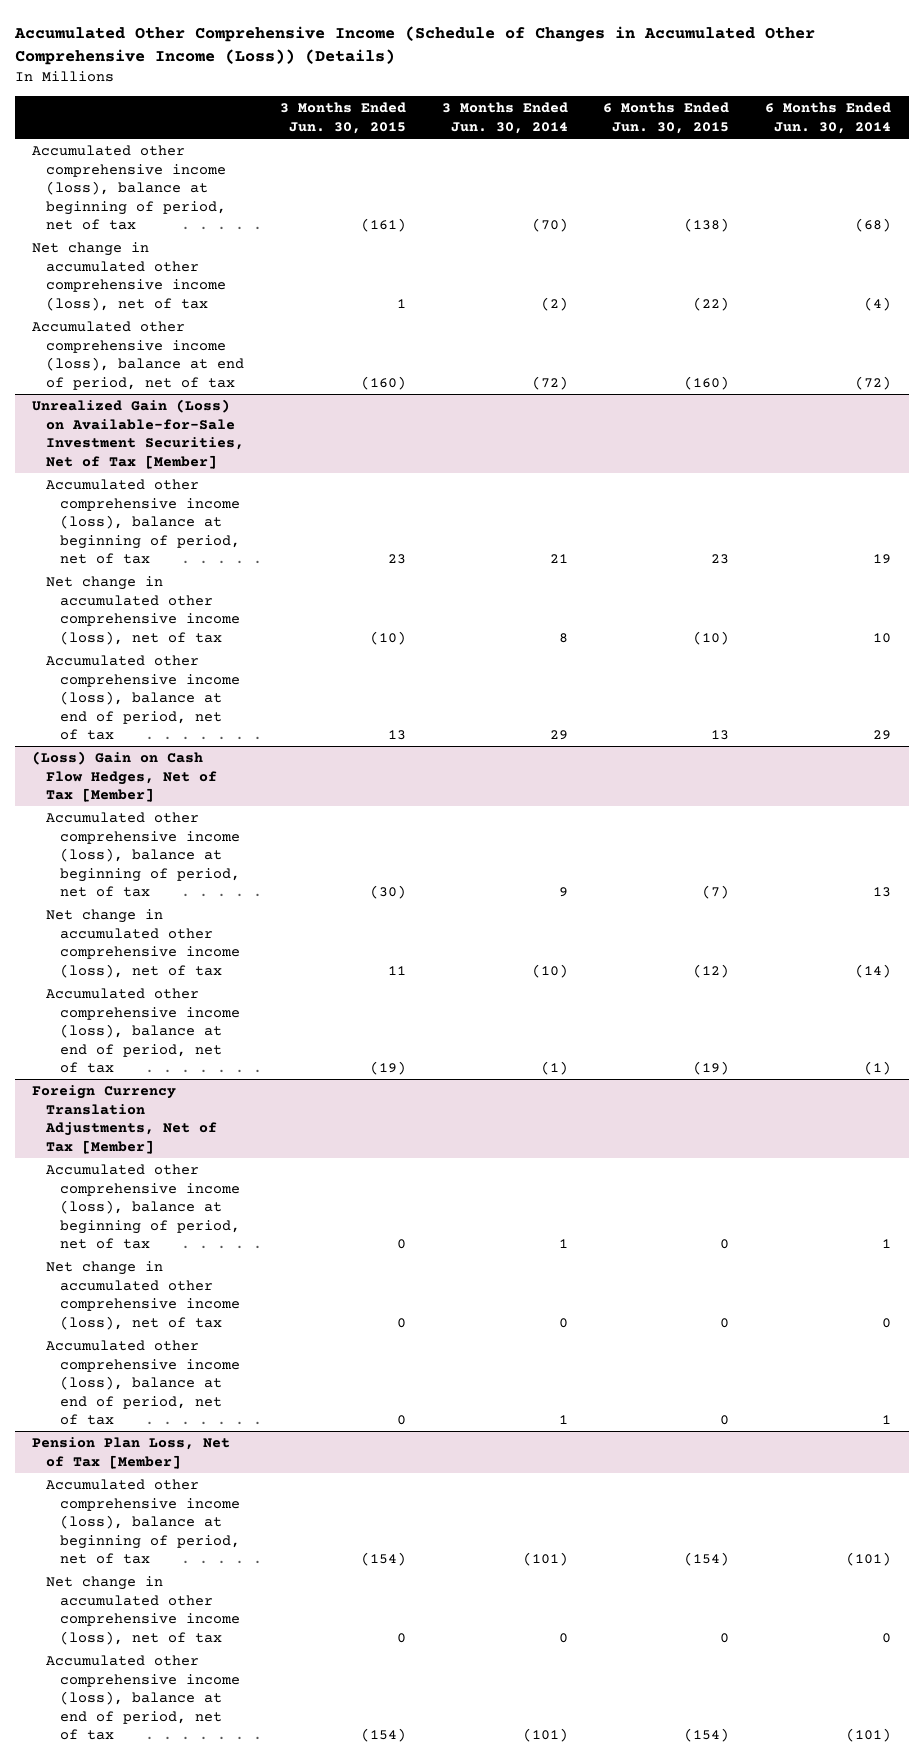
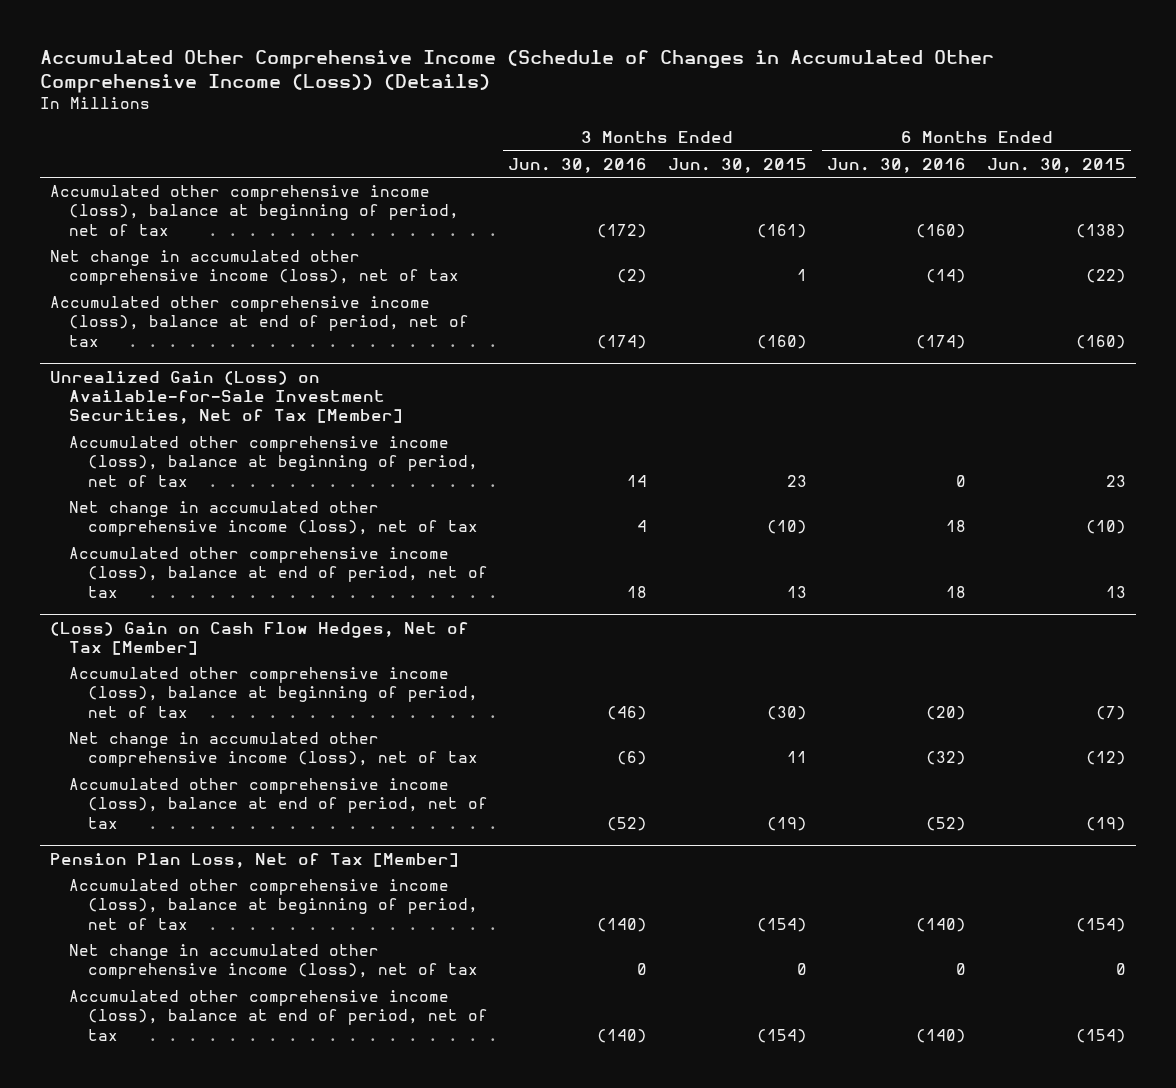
[441,102,568,134] 3 Months Ended Jun. 30, 2014 -> none
[765,102,892,134] 6 Months Ended Jun. 30, 2014 -> none
none -> [508,157,648,173] Jun. 30, 2016
none -> [827,157,967,173] Jun. 30, 2016
[32,1085,218,1154] Foreign Currency Translation Adjustments, Net of Tax [Member] -> none
[46,1164,240,1250] Accumulated other comprehensive income (loss), balance at beginning of period, net of tax -> none
[46,1261,240,1330] Net change in accumulated other comprehensive income (loss), net of tax -> none
[46,1340,240,1426] Accumulated other comprehensive income (loss), balance at end of period, net of tax -> none

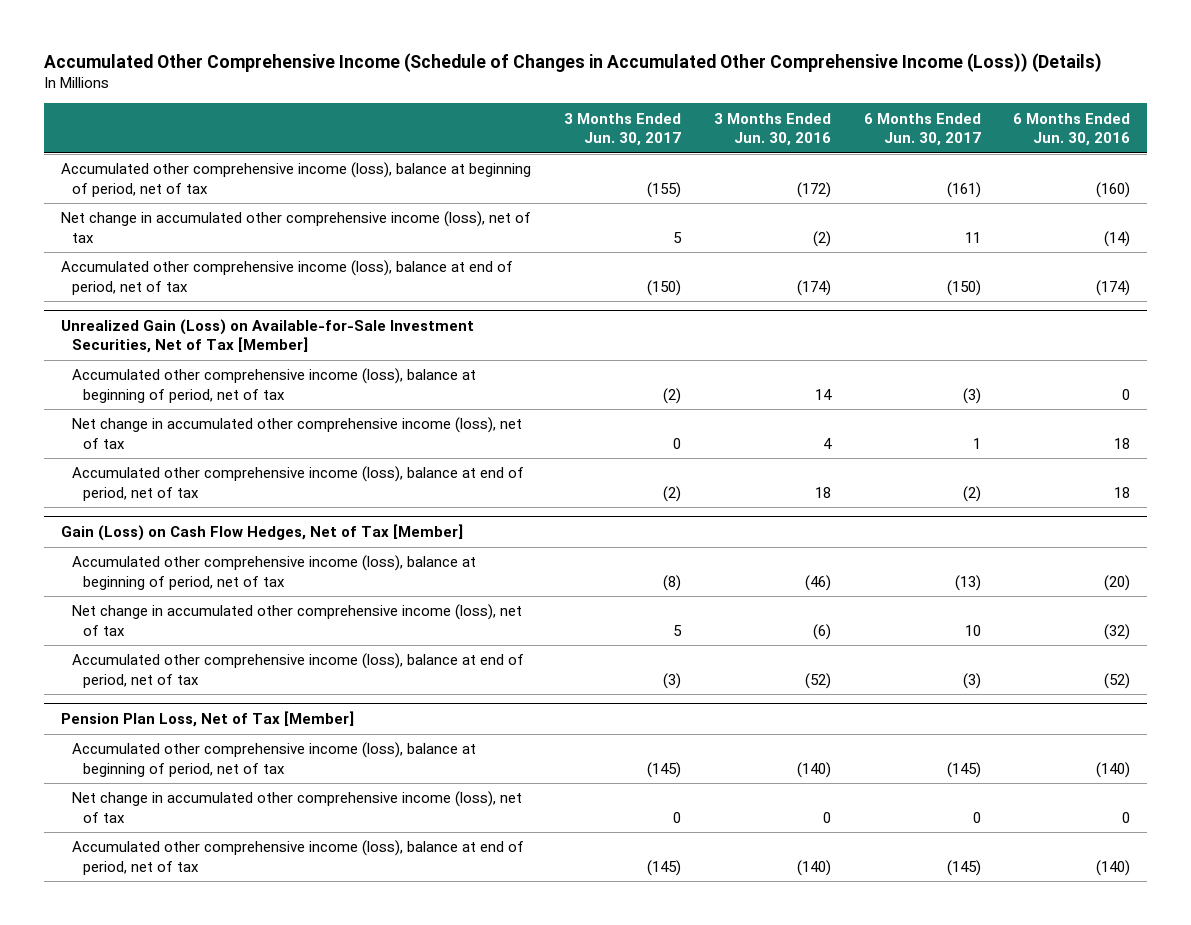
[667,157,807,173] Jun. 30, 2015 -> none
[987,157,1127,173] Jun. 30, 2015 -> none
none -> [563,112,681,146] 3 Months Ended Jun. 30, 2017
none -> [863,112,981,146] 6 Months Ended Jun. 30, 2017
[49,621,469,656] (Loss) Gain on Cash Flow Hedges, Net of Tax [Member] -> [60,524,463,542] Gain (Loss) on Cash Flow Hedges, Net of Tax [Member]

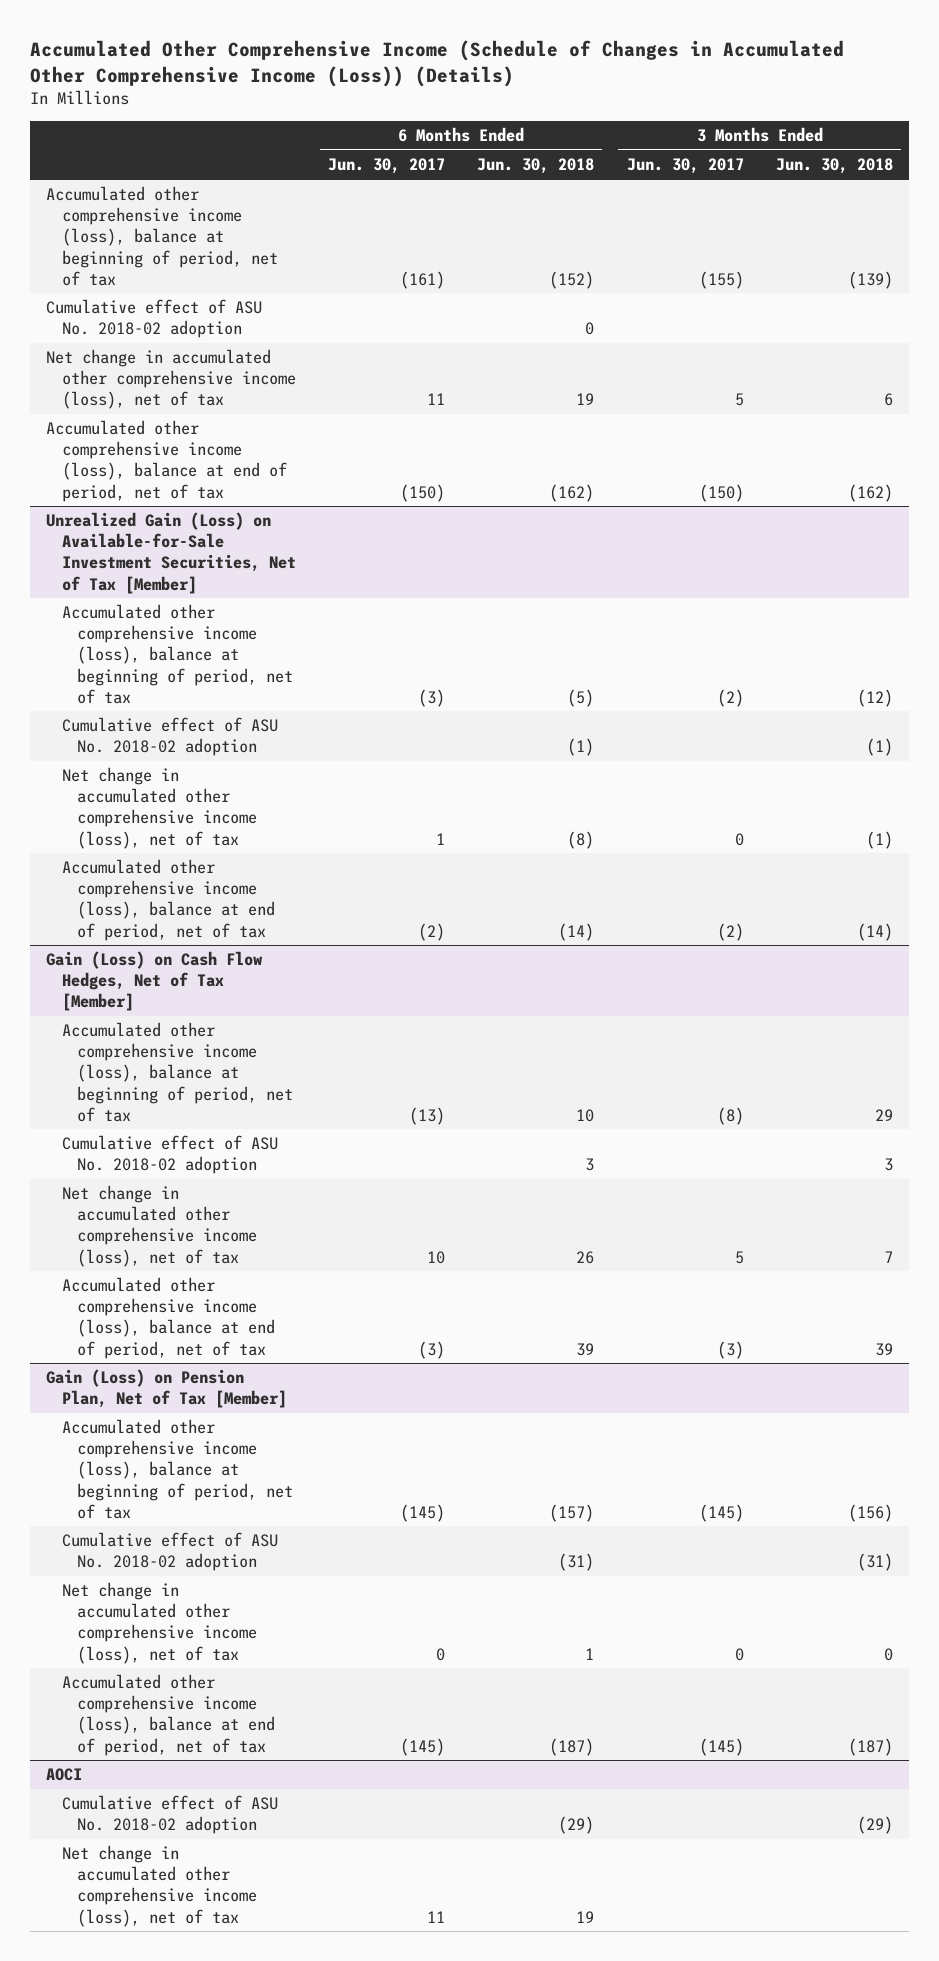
[713,112,831,146] 3 Months Ended Jun. 30, 2016 -> none
[1013,112,1131,146] 6 Months Ended Jun. 30, 2016 -> none
none -> [477,158,595,175] Jun. 30, 2018
none -> [775,158,893,175] Jun. 30, 2018
none -> [46,299,263,339] Cumulative effect of ASU No. 2018-02 adoption
none -> [61,717,278,757] Cumulative effect of ASU No. 2018-02 adoption
none -> [61,1135,278,1175] Cumulative effect of ASU No. 2018-02 adoption
[60,711,354,728] Pension Plan Loss, Net of Tax [Member] -> [46,1369,287,1409] Gain (Loss) on Pension Plan, Net of Tax [Member]
none -> [61,1532,278,1572] Cumulative effect of ASU No. 2018-02 adoption
none -> [46,1768,83,1782] AOCI
none -> [61,1795,278,1835] Cumulative effect of ASU No. 2018-02 adoption
none -> [61,1845,258,1927] Net change in accumulated other comprehensive income (loss), net of tax

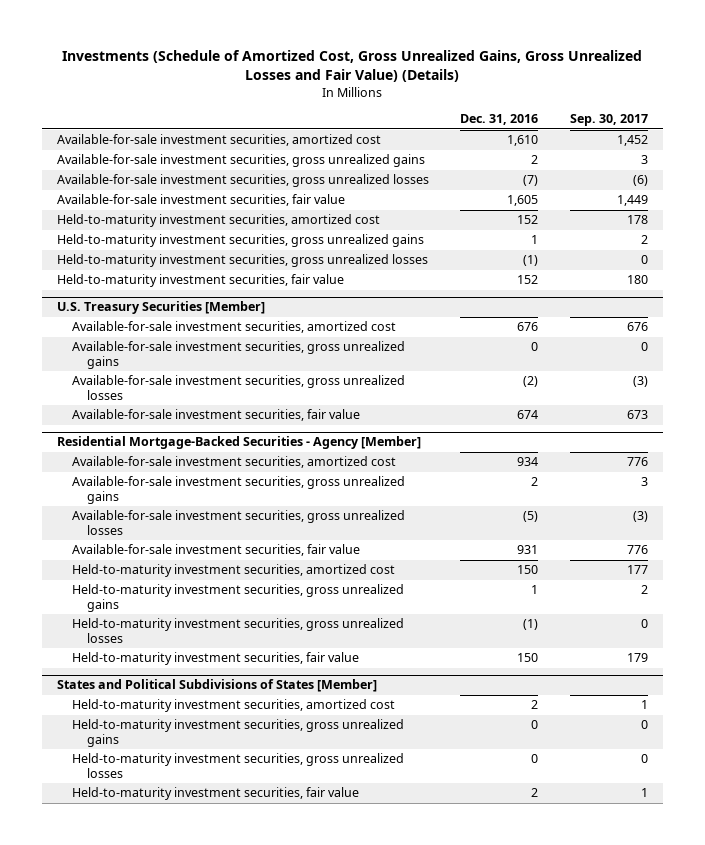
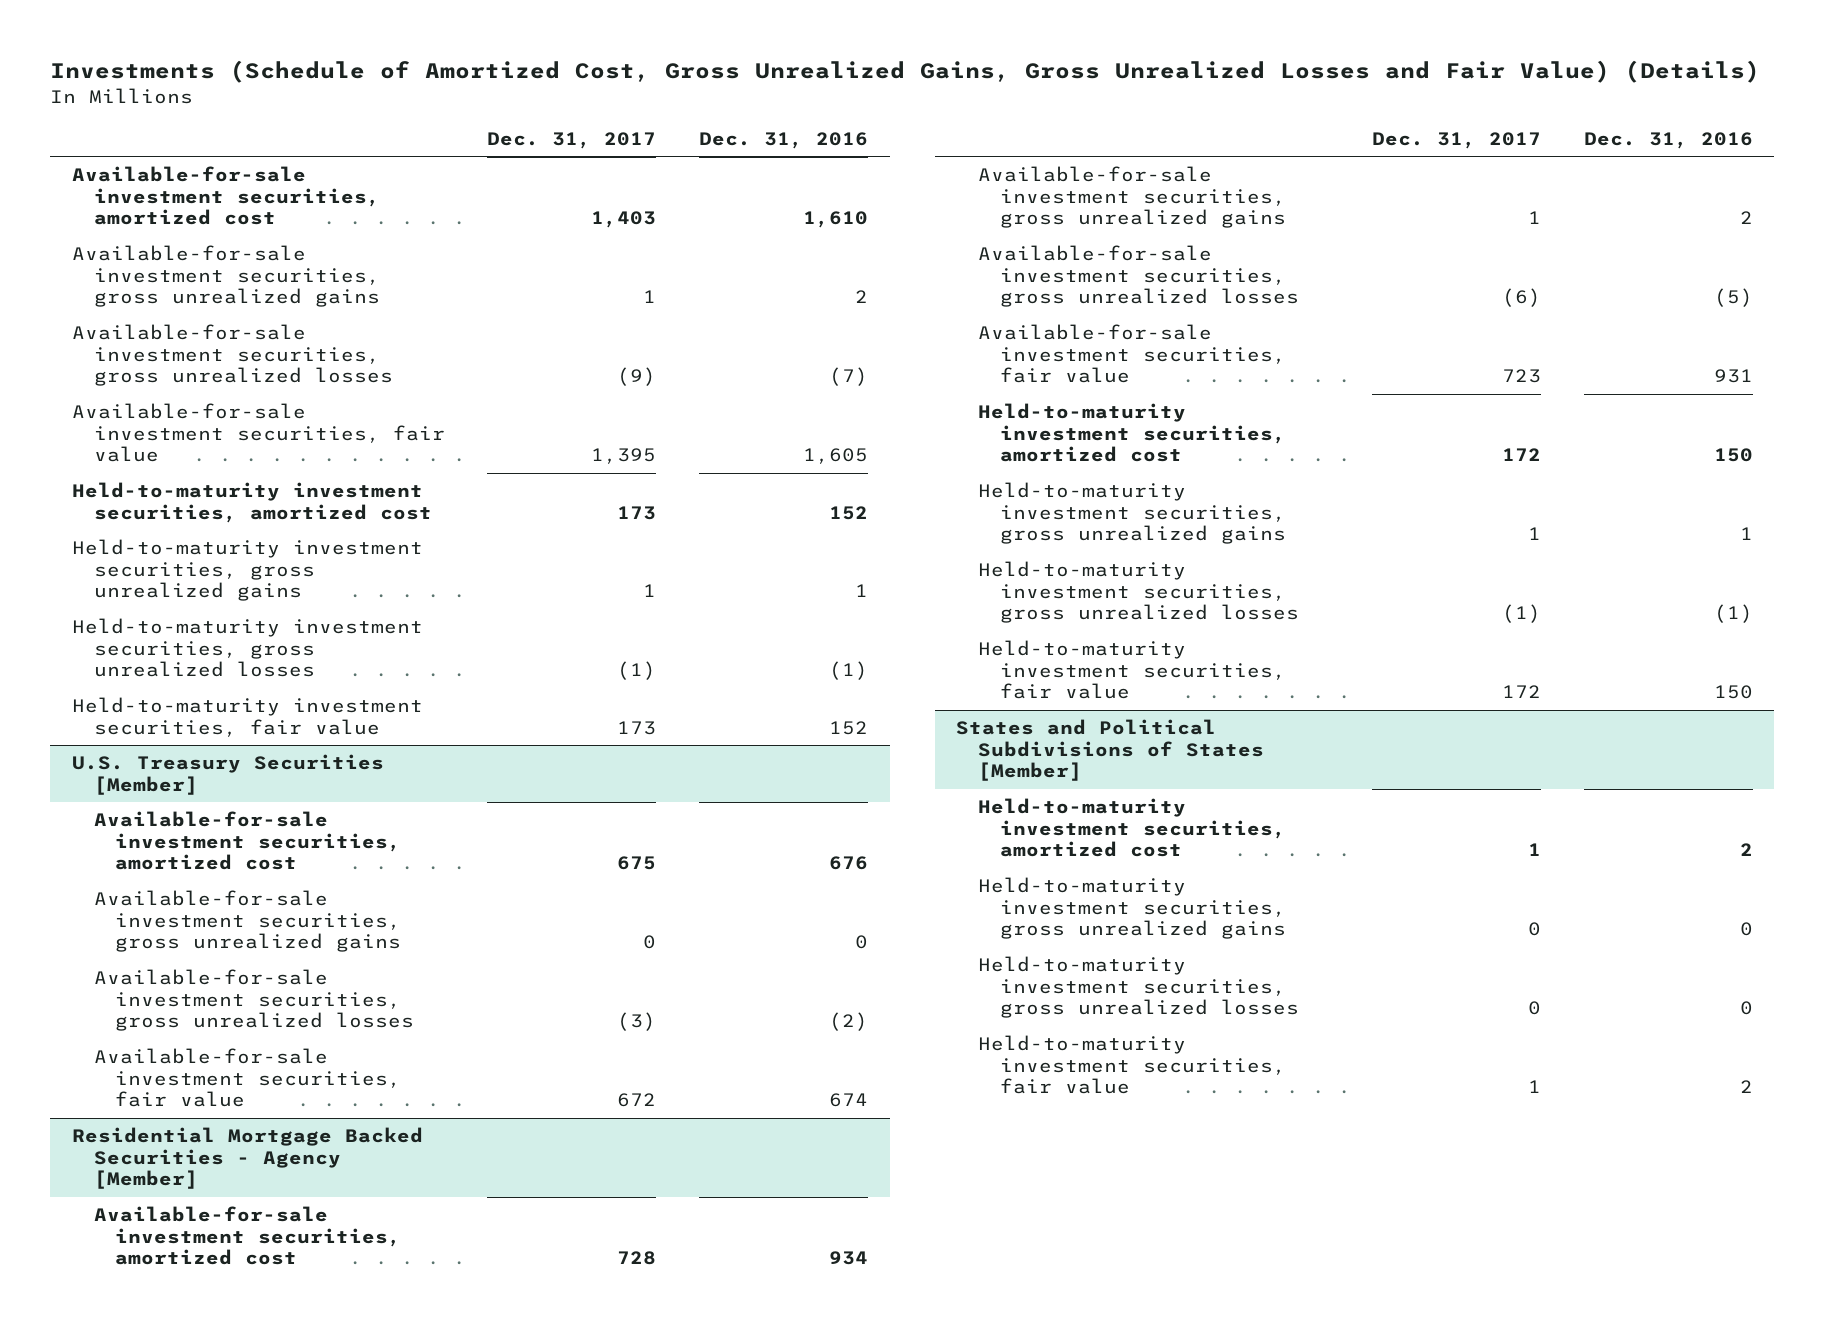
[569,114,648,127] Sep. 30, 2017 -> none
none -> [487,131,657,149] Dec. 31, 2017
[57,436,422,450] Residential Mortgage-Backed Securities - Agency [Member] -> [71,1126,423,1190] Residential Mortgage Backed Securities - Agency [Member]

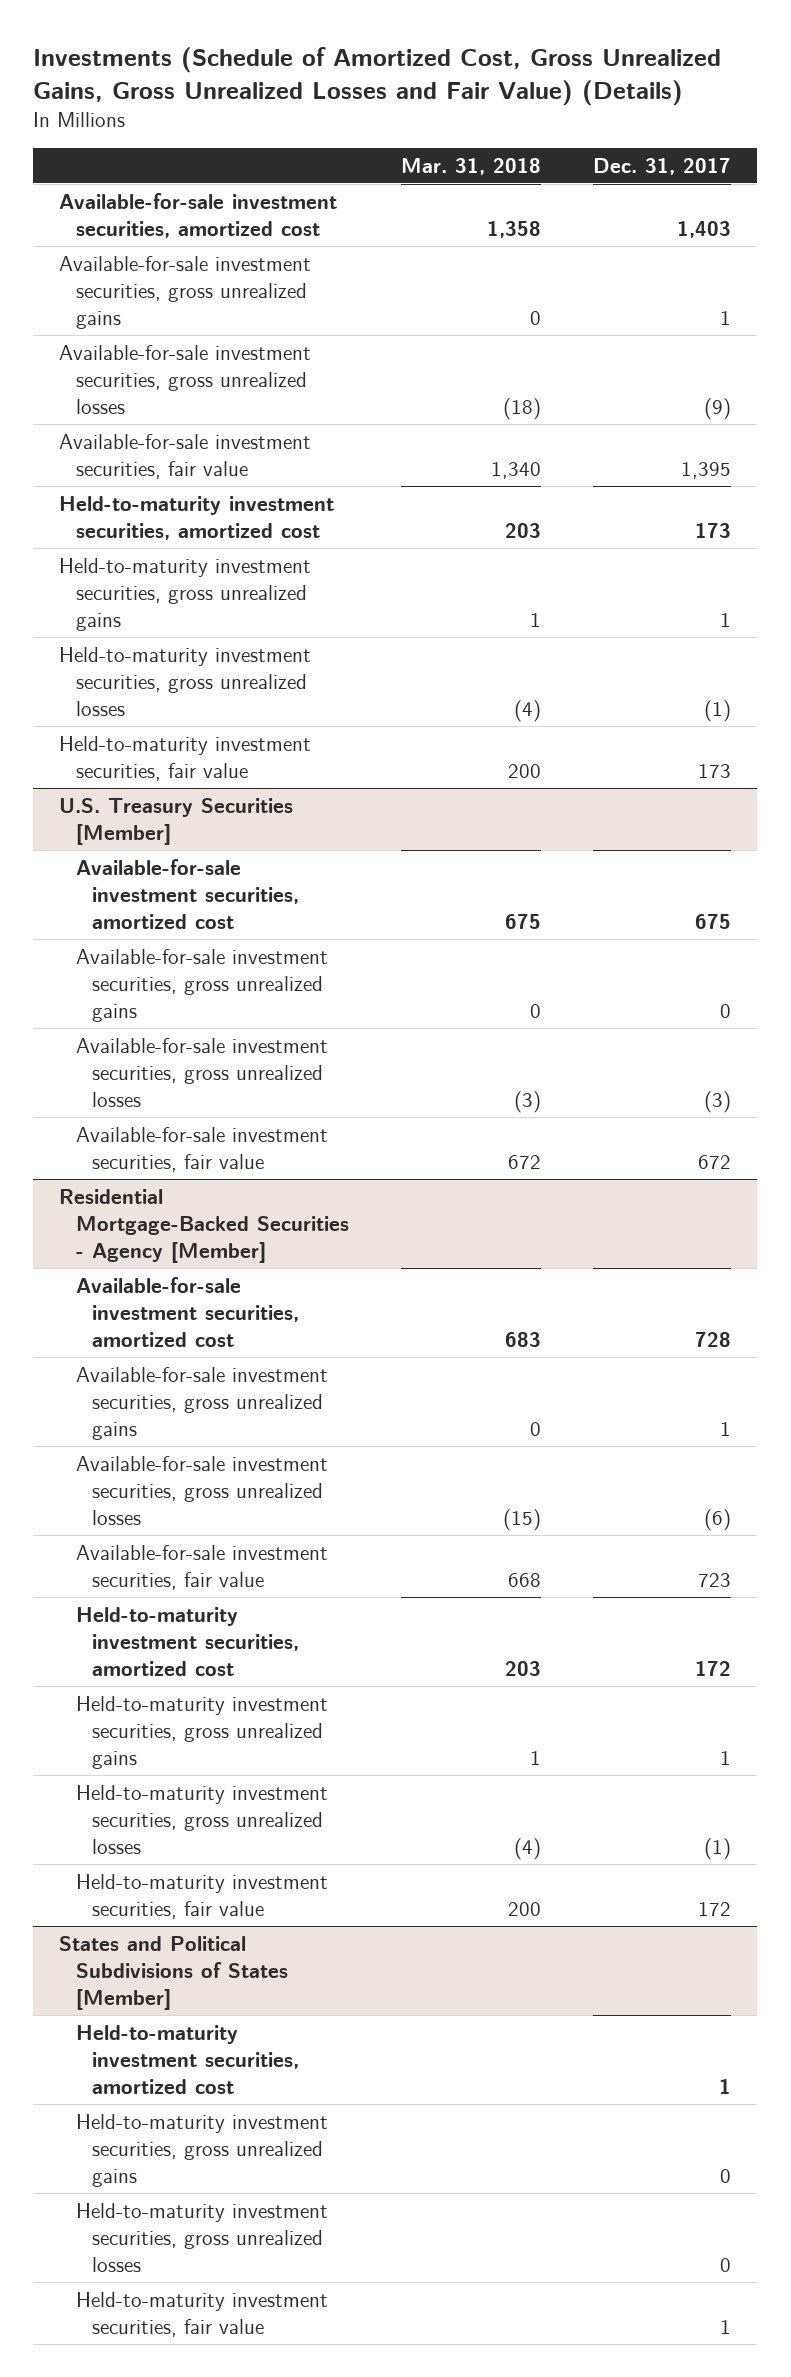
[699,131,869,149] Dec. 31, 2016 -> none
none -> [400,158,541,176] Mar. 31, 2018
[71,1126,423,1190] Residential Mortgage Backed Securities - Agency [Member] -> [59,1188,349,1263] Residential Mortgage-Backed Securities - Agency [Member]

